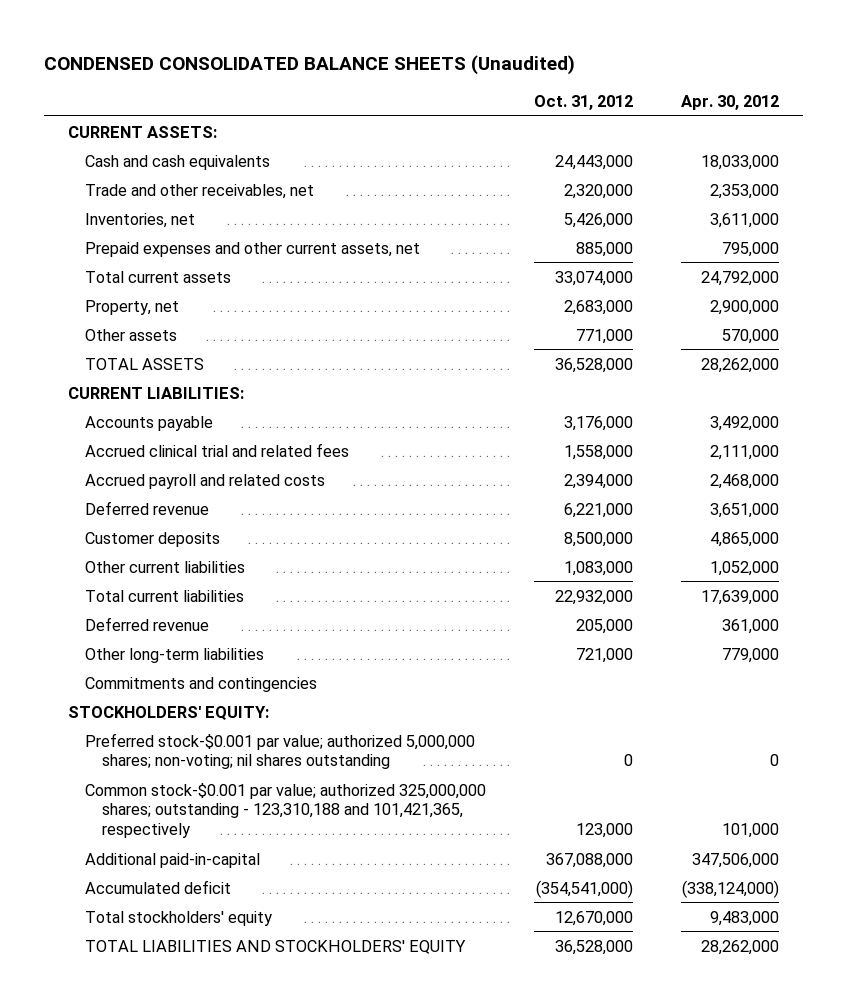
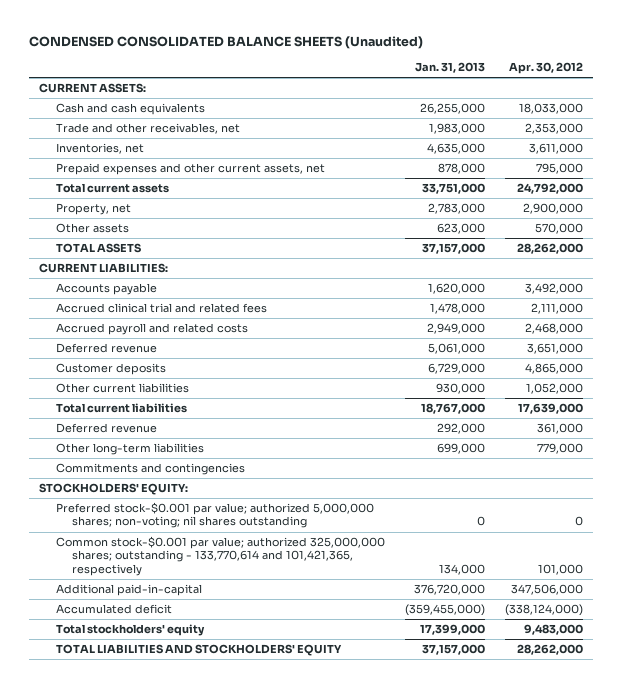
[534,94,634,110] Oct. 31, 2012 -> none
none -> [414,62,485,74] Jan. 31, 2013
[85,782,487,839] Common stock-$0.001 par value; authorized 325,000,000 shares; outstanding - 123,310,188 and 101,421,365, respectively -> [55,536,385,576] Common stock-$0.001 par value; authorized 325,000,000 shares; outstanding - 133,770,614 and 101,421,365, respectively

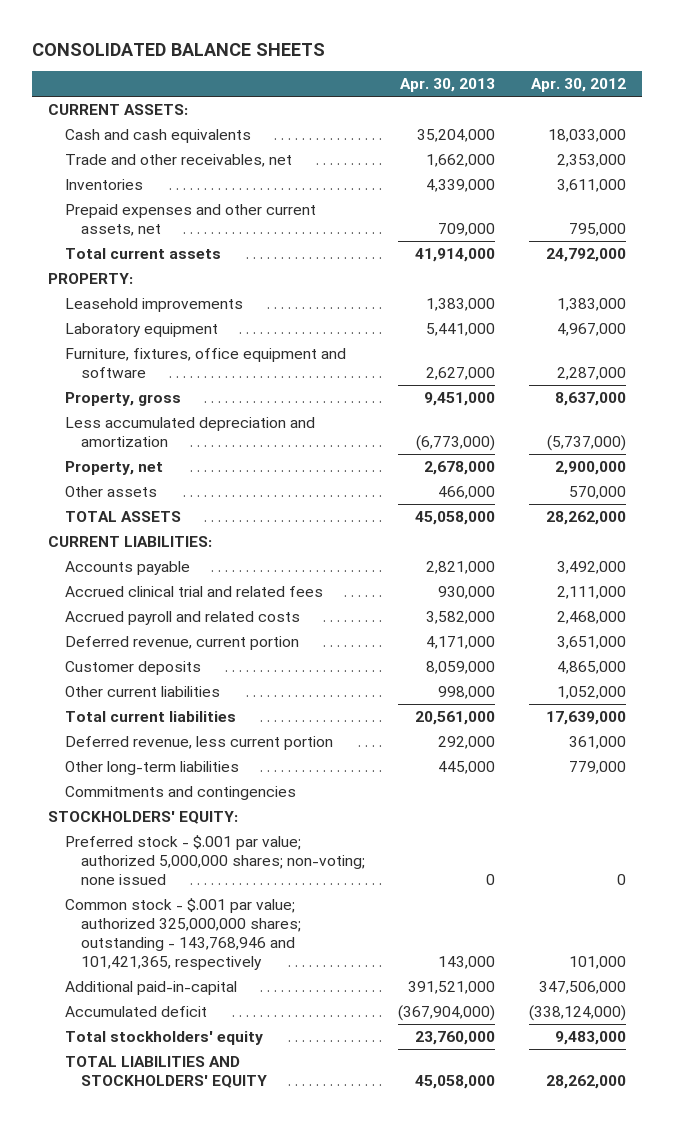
[28,35,423,49] CONDENSED CONSOLIDATED BALANCE SHEETS (Unaudited) -> [31,42,325,56] CONSOLIDATED BALANCE SHEETS
[414,62,485,74] Jan. 31, 2013 -> none
none -> [400,78,496,93] Apr. 30, 2013
[55,143,144,155] Inventories, net -> [64,178,143,190] Inventories
none -> [48,272,134,284] PROPERTY:
none -> [64,297,243,312] Leasehold improvements
none -> [64,322,218,337] Laboratory equipment
none -> [64,347,346,378] Furniture, fixtures, office equipment and software
none -> [64,391,181,406] Property, gross
none -> [64,416,315,447] Less accumulated depreciation and amortization
[55,343,157,354] Deferred revenue -> [64,635,299,650] Deferred revenue, current portion
[55,423,157,434] Deferred revenue -> [64,735,333,750] Deferred revenue, less current portion
[55,502,374,529] Preferred stock-$0.001 par value; authorized 5,000,000 shares; non-voting; nil shares outstanding -> [64,834,366,885] Preferred stock - $.001 par value; authorized 5,000,000 shares; non-voting; none issued
[55,536,385,576] Common stock-$0.001 par value; authorized 325,000,000 shares; outstanding - 133,770,614 and 101,421,365, respectively -> [64,897,302,970] Common stock - $.001 par value; authorized 325,000,000 shares; outstanding - 143,768,946 and 101,421,365, respectively

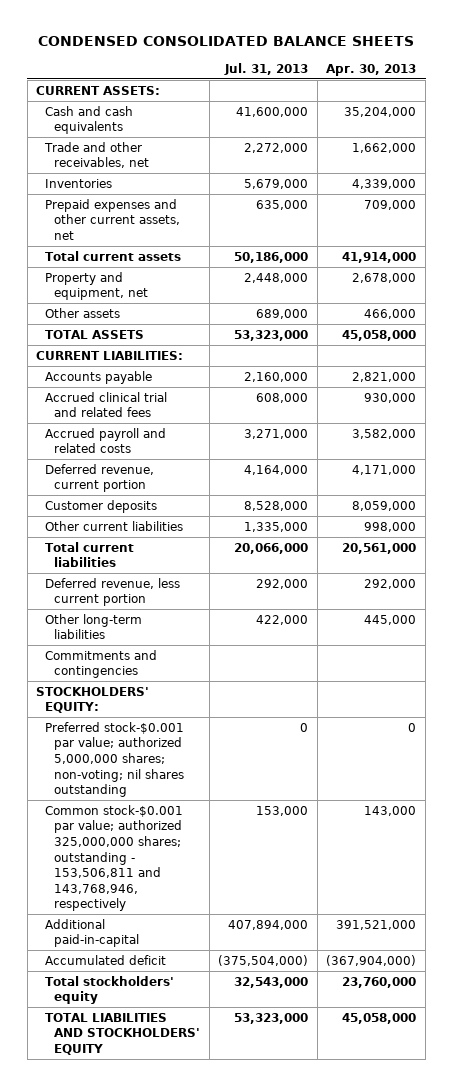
[31,42,325,56] CONSOLIDATED BALANCE SHEETS -> [38,36,415,47] CONDENSED CONSOLIDATED BALANCE SHEETS
[530,78,626,93] Apr. 30, 2012 -> none
none -> [224,62,309,75] Jul. 31, 2013
[48,272,134,284] PROPERTY: -> none
[64,297,243,312] Leasehold improvements -> none
[64,322,218,337] Laboratory equipment -> none
[64,347,346,378] Furniture, fixtures, office equipment and software -> none
[64,391,181,406] Property, gross -> none
[64,416,315,447] Less accumulated depreciation and amortization -> none
[64,460,163,475] Property, net -> [45,271,149,301] Property and equipment, net
[64,834,366,885] Preferred stock - $.001 par value; authorized 5,000,000 shares; non-voting; none issued -> [45,721,185,798] Preferred stock-$0.001 par value; authorized 5,000,000 shares; non-voting; nil shares outstanding
[64,897,302,970] Common stock - $.001 par value; authorized 325,000,000 shares; outstanding - 143,768,946 and 101,421,365, respectively -> [45,804,184,912] Common stock-$0.001 par value; authorized 325,000,000 shares; outstanding - 153,506,811 and 143,768,946, respectively

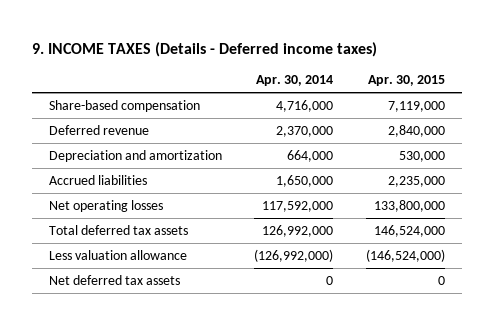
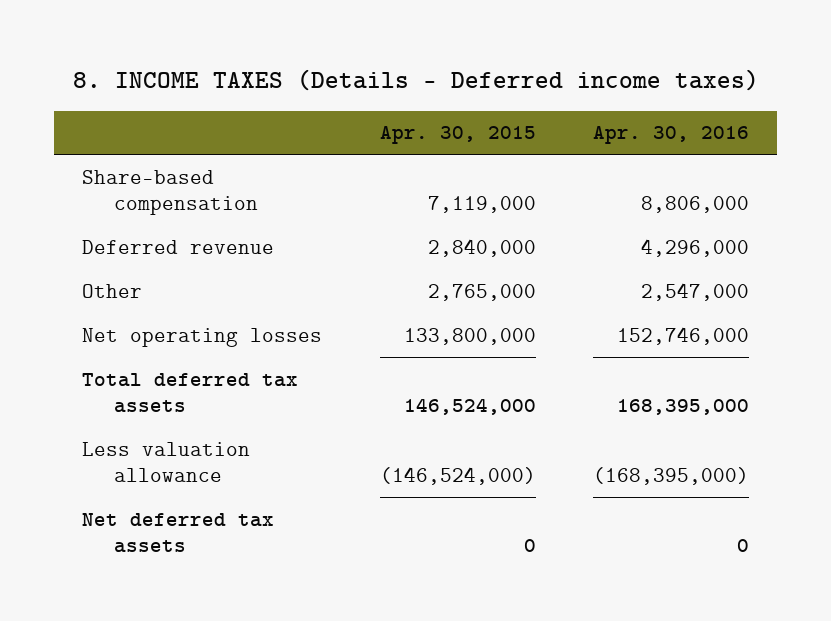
[32,41,378,57] 9. INCOME TAXES (Details - Deferred income taxes) -> [72,69,759,92] 8. INCOME TAXES (Details - Deferred income taxes)
[256,75,334,87] Apr. 30, 2014 -> none
none -> [592,126,749,145] Apr. 30, 2016
[48,149,222,162] Depreciation and amortization -> none
[48,174,147,185] Accrued liabilities -> none
none -> [82,283,143,298] Other

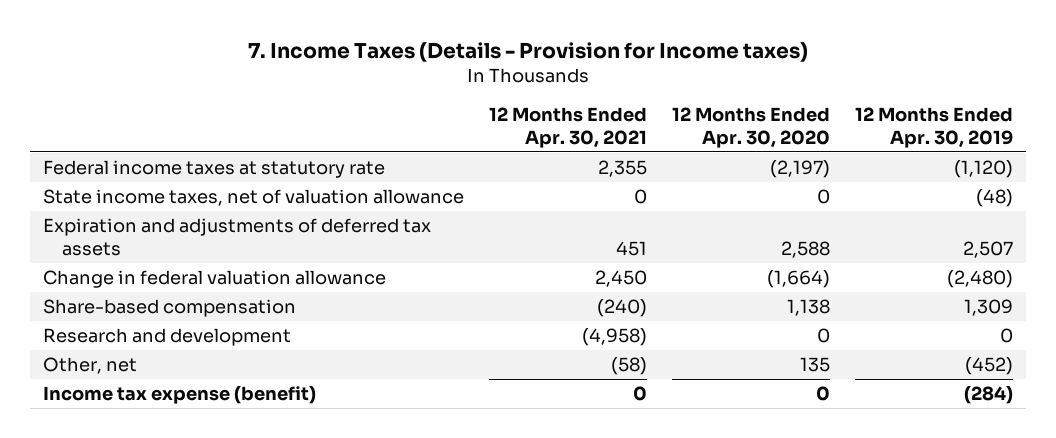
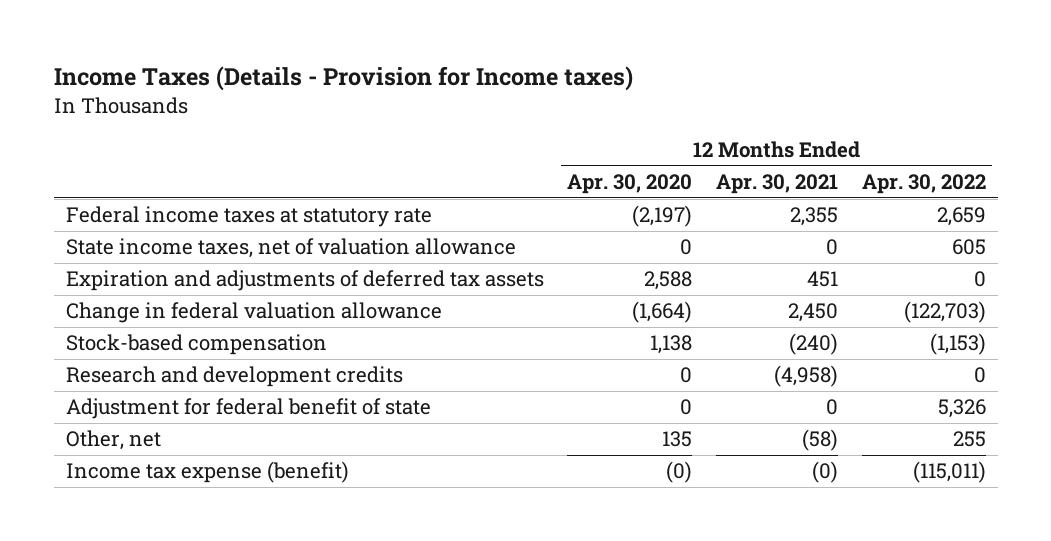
[247,41,808,62] 7. Income Taxes (Details - Provision for Income taxes) -> [53,66,633,92] Income Taxes (Details - Provision for Income taxes)
[855,106,1014,148] 12 Months Ended Apr. 30, 2019 -> none
none -> [861,173,986,194] Apr. 30, 2022
[42,298,296,317] Share-based compensation -> [65,334,327,356] Stock-based compensation
[42,327,291,346] Research and development -> [65,366,403,388] Research and development credits
none -> [65,398,431,420] Adjustment for federal benefit of state
[632,385,647,401] 0 -> [812,461,839,484] (0)
[815,385,830,401] 0 -> [666,461,693,484] (0)

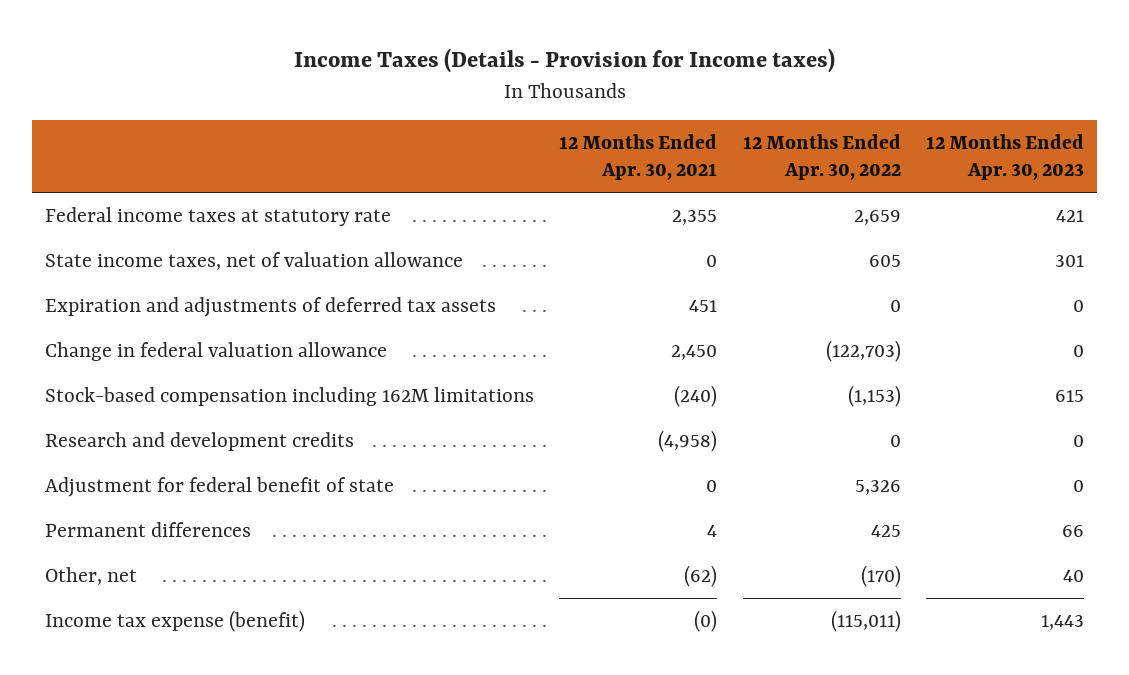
[567,173,693,194] Apr. 30, 2020 -> none
none -> [926,133,1085,181] 12 Months Ended Apr. 30, 2023
[65,334,327,356] Stock-based compensation -> [44,386,534,406] Stock-based compensation including 162M limitations
none -> [44,521,251,537] Permanent differences
[802,429,839,452] (58) -> [684,564,718,587] (62)
[952,431,986,448] 255 -> [860,564,901,587] (170)

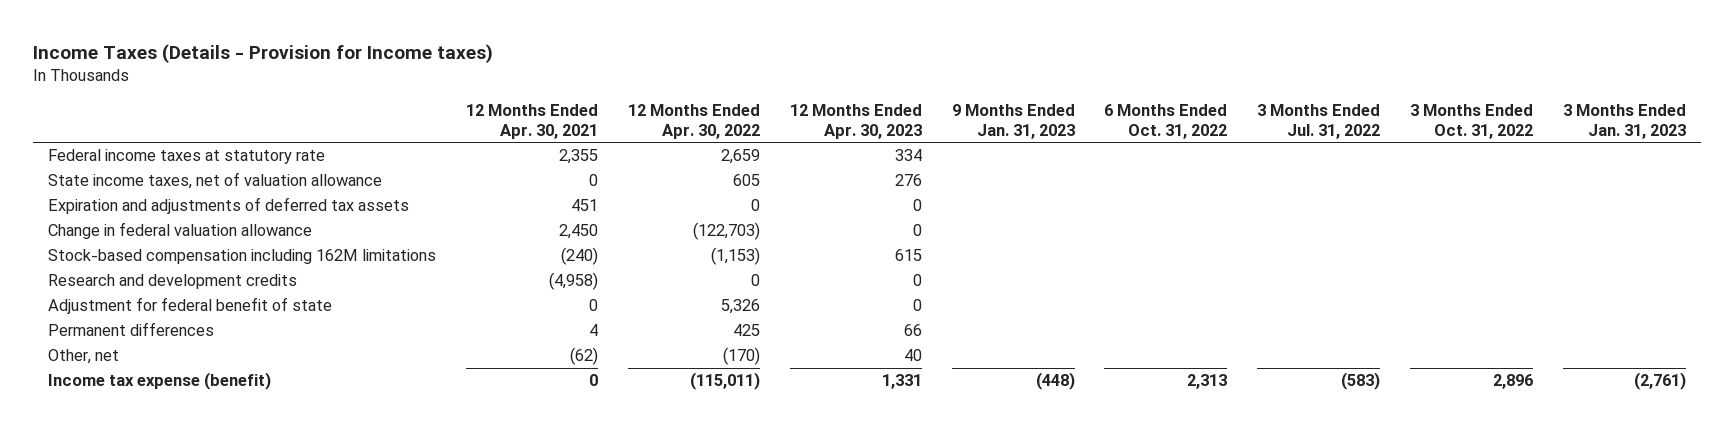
none -> [951,104,1075,139] 9 Months Ended Jan. 31, 2023
none -> [1104,104,1228,139] 6 Months Ended Oct. 31, 2022
none -> [1257,104,1381,139] 3 Months Ended Jul. 31, 2022
none -> [1410,104,1534,139] 3 Months Ended Oct. 31, 2022
none -> [1562,104,1686,139] 3 Months Ended Jan. 31, 2023
[1056,209,1085,222] 421 -> [894,149,922,162] 334
[1055,254,1085,267] 301 -> [894,174,922,187] 276
[694,609,718,632] (0) -> [589,374,599,387] 0
[1041,614,1085,630] 1,443 -> [881,374,922,390] 1,331

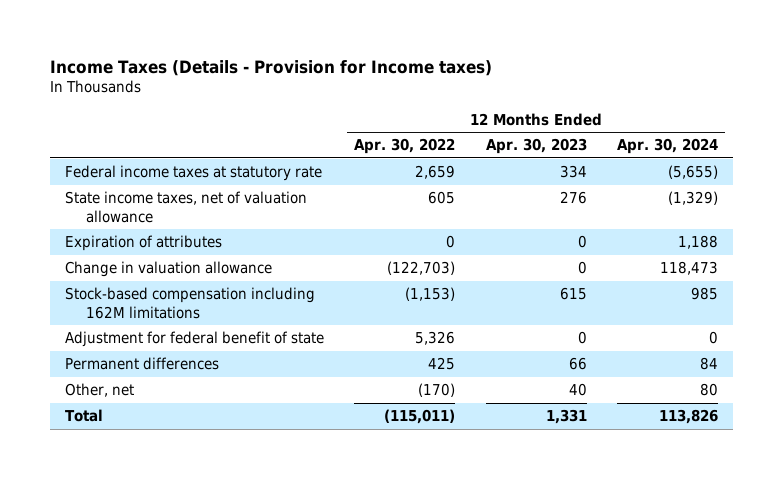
[466,104,599,139] 12 Months Ended Apr. 30, 2021 -> none
[951,104,1075,139] 9 Months Ended Jan. 31, 2023 -> none
[1104,104,1228,139] 6 Months Ended Oct. 31, 2022 -> none
[1257,104,1381,139] 3 Months Ended Jul. 31, 2022 -> none
[1410,104,1534,139] 3 Months Ended Oct. 31, 2022 -> none
[1562,104,1686,139] 3 Months Ended Jan. 31, 2023 -> none
none -> [616,138,718,155] Apr. 30, 2024
[48,197,410,215] Expiration and adjustments of deferred tax assets -> [65,235,223,252] Expiration of attributes
[48,222,313,240] Change in federal valuation allowance -> [65,261,273,278] Change in valuation allowance
[48,274,298,290] Research and development credits -> none
[48,372,272,391] Income tax expense (benefit) -> [65,409,104,423] Total

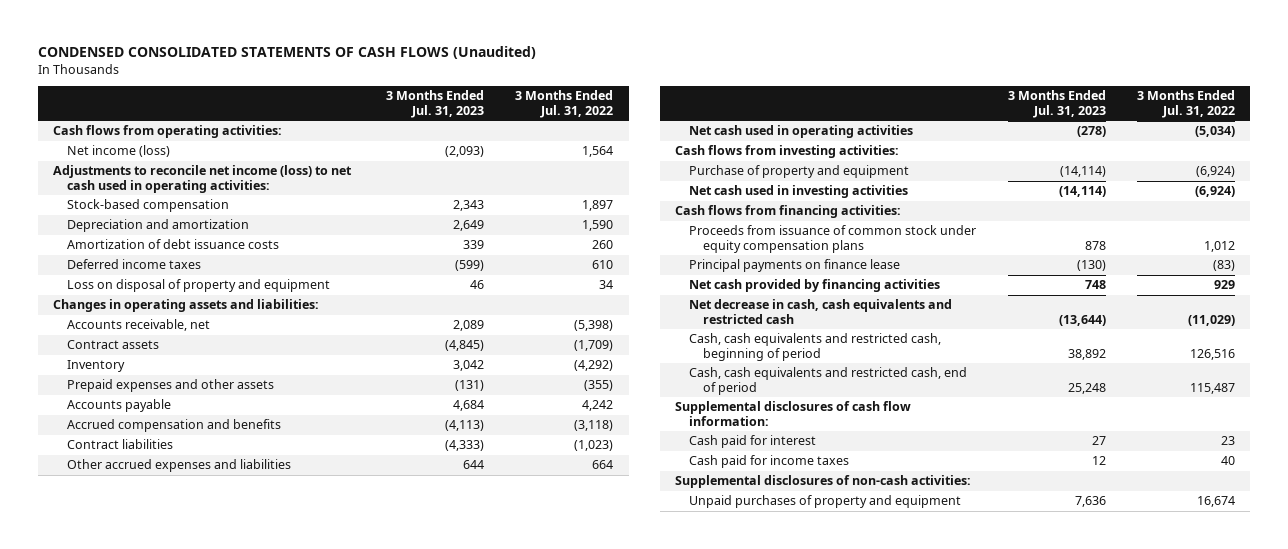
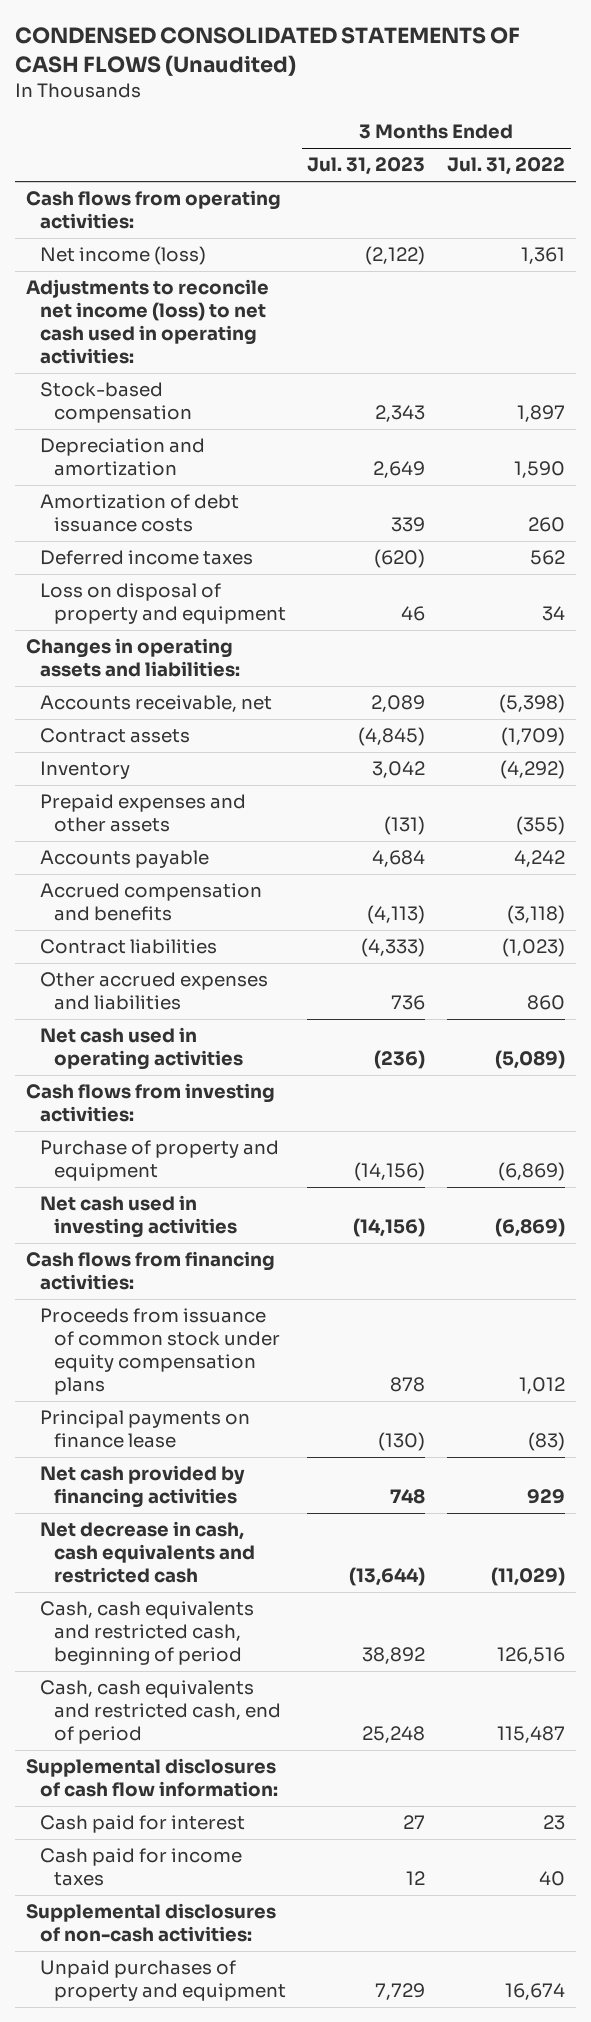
[444,146,484,158] (2,093) -> [365,246,426,266] (2,122)
[582,146,614,158] 1,564 -> [521,247,566,265] 1,361
[454,260,484,272] (599) -> [374,549,426,569] (620)
[592,260,614,270] 610 -> [530,550,566,566] 562
[462,460,484,470] 644 -> [391,995,426,1011] 736
[592,460,614,470] 664 -> [527,995,566,1011] 860
[1076,126,1106,138] (278) -> [374,1050,426,1070] (236)
[1194,126,1235,138] (5,034) -> [495,1050,566,1070] (5,089)
[1059,166,1106,178] (14,114) -> [354,1162,426,1182] (14,156)
[1195,166,1235,178] (6,924) -> [498,1162,566,1182] (6,869)
[1058,186,1106,198] (14,114) -> [353,1218,426,1238] (14,156)
[1194,186,1235,198] (6,924) -> [495,1218,566,1238] (6,869)
[1074,496,1106,508] 7,636 -> [375,1983,426,2001] 7,729

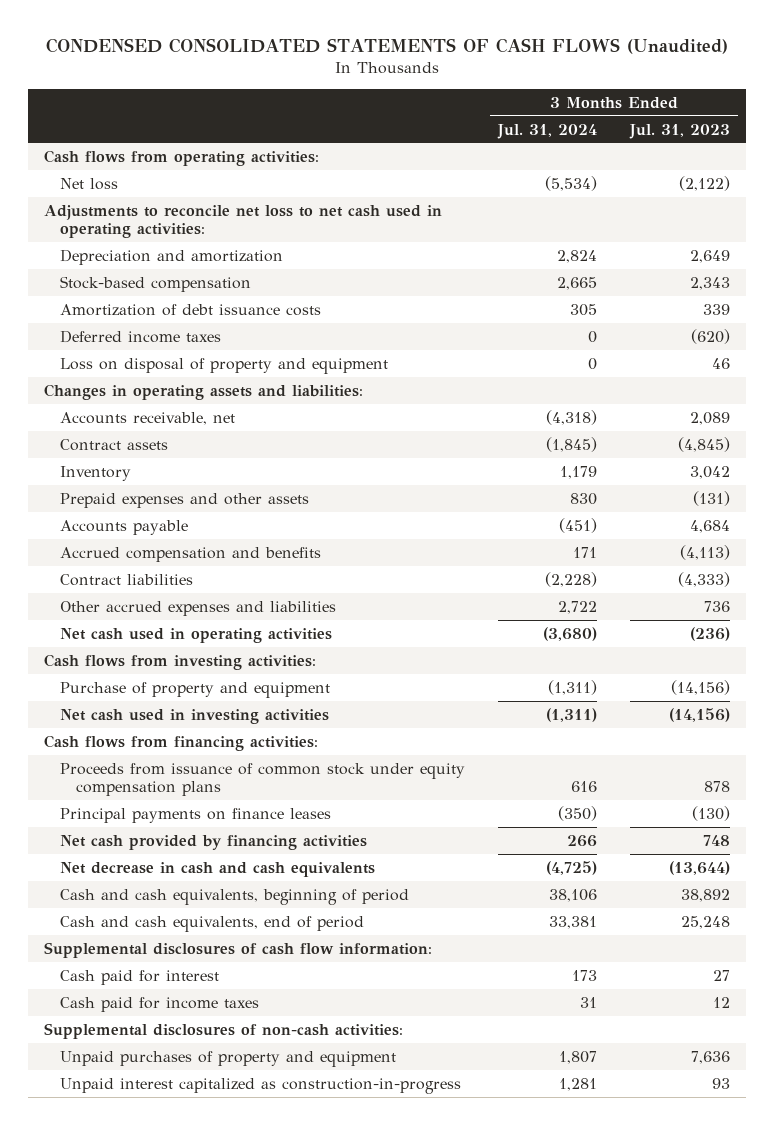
[447,157,566,176] Jul. 31, 2022 -> none
none -> [496,123,597,139] Jul. 31, 2024
[39,246,206,266] Net income (loss) -> [60,177,119,190] Net loss
[25,279,269,365] Adjustments to reconcile net income (loss) to net cash used in operating activities: -> [44,204,443,239] Adjustments to reconcile net loss to net cash used in operating activities:
[39,382,192,424] Stock-based compensation -> [60,275,252,292] Stock-based compensation
[39,1410,250,1449] Principal payments on finance lease -> [60,807,332,823] Principal payments on finance leases
[39,1521,255,1584] Net decrease in cash, cash equivalents and restricted cash -> [60,861,376,877] Net decrease in cash and cash equivalents
[39,1601,254,1666] Cash, cash equivalents and restricted cash, beginning of period -> [60,888,410,905] Cash and cash equivalents, beginning of period
[39,1680,281,1745] Cash, cash equivalents and restricted cash, end of period -> [60,915,365,932] Cash and cash equivalents, end of period
[375,1983,426,2001] 7,729 -> [690,1050,730,1064] 7,636
none -> [60,1077,462,1094] Unpaid interest capitalized as construction-in-progress

